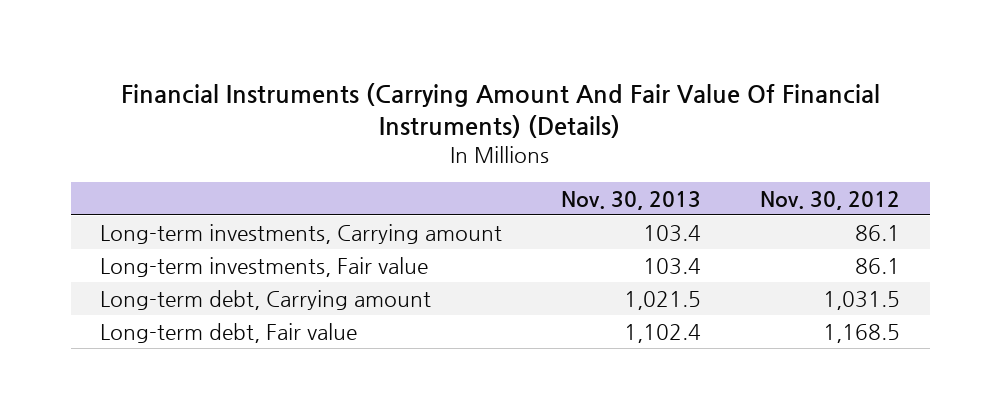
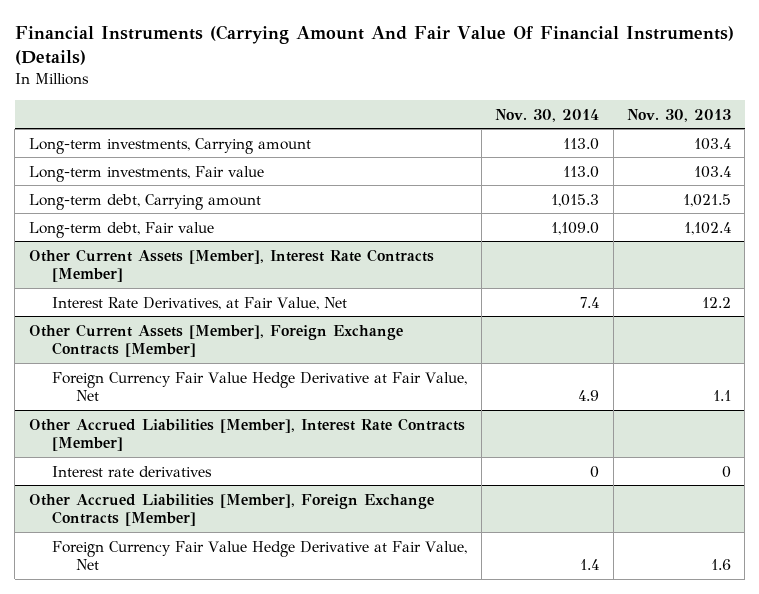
[760,190,901,210] Nov. 30, 2012 -> none
none -> [495,108,600,122] Nov. 30, 2014
none -> [28,248,434,282] Other Current Assets [Member], Interest Rate Contracts [Member]
none -> [52,296,348,310] Interest Rate Derivatives, at Fair Value, Net
none -> [28,323,403,357] Other Current Assets [Member], Foreign Exchange Contracts [Member]
none -> [52,371,468,401] Foreign Currency Fair Value Hedge Derivative at Fair Value, Net
none -> [28,417,465,451] Other Accrued Liabilities [Member], Interest Rate Contracts [Member]
none -> [52,465,213,477] Interest rate derivatives
none -> [28,493,434,526] Other Accrued Liabilities [Member], Foreign Exchange Contracts [Member]
none -> [52,540,468,570] Foreign Currency Fair Value Hedge Derivative at Fair Value, Net

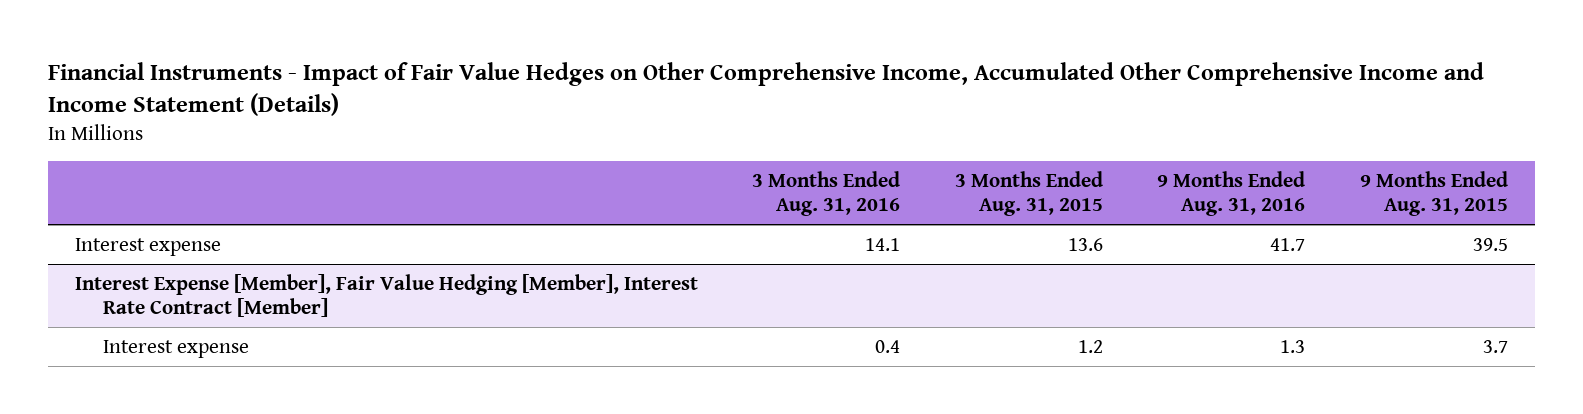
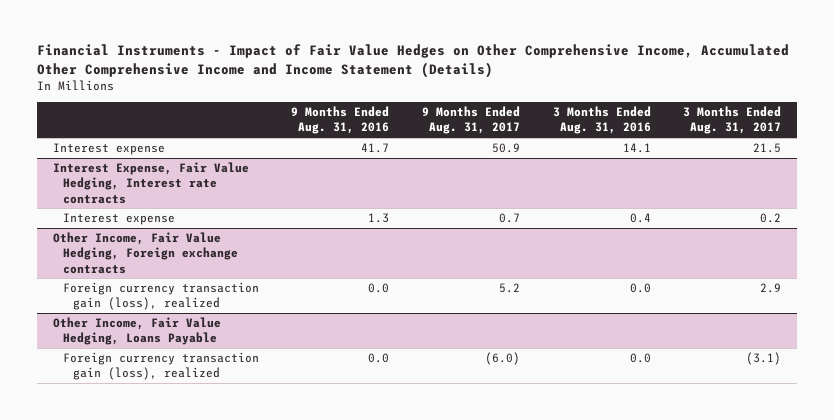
[954,171,1103,217] 3 Months Ended Aug. 31, 2015 -> none
[1359,171,1508,217] 9 Months Ended Aug. 31, 2015 -> none
none -> [422,106,521,135] 9 Months Ended Aug. 31, 2017
none -> [683,106,782,135] 3 Months Ended Aug. 31, 2017
[74,273,698,318] Interest Expense [Member], Fair Value Hedging [Member], Interest Rate Contract [Member] -> [53,162,250,204] Interest Expense, Fair Value Hedging, Interest rate contracts
none -> [53,232,238,274] Other Income, Fair Value Hedging, Foreign exchange contracts
none -> [62,282,259,311] Foreign currency transaction gain (loss), realized
none -> [53,317,222,346] Other Income, Fair Value Hedging, Loans Payable
none -> [62,352,259,381] Foreign currency transaction gain (loss), realized

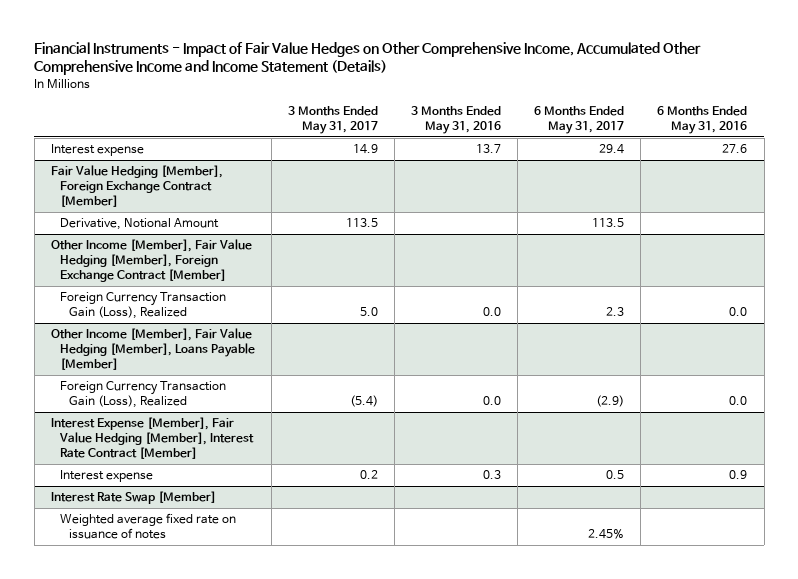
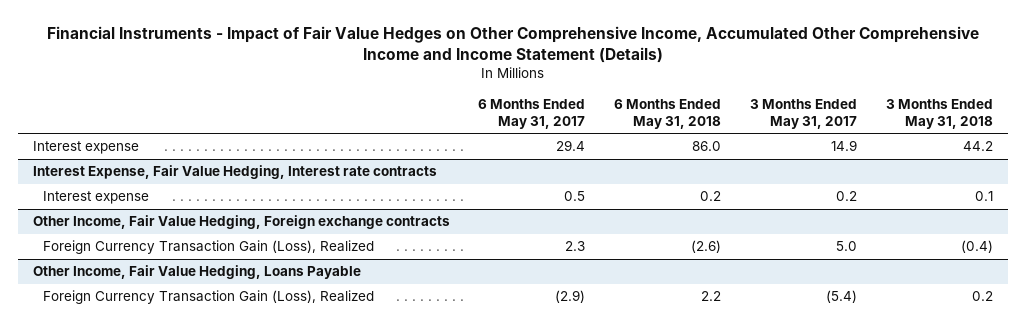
[411,106,502,135] 3 Months Ended May 31, 2016 -> none
[657,106,748,135] 6 Months Ended May 31, 2016 -> none
none -> [614,98,722,129] 6 Months Ended May 31, 2018
none -> [886,98,994,129] 3 Months Ended May 31, 2018
[50,165,223,208] Fair Value Hedging [Member], Foreign Exchange Contract [Member] -> none
[59,218,219,231] Derivative, Notional Amount -> none
none -> [32,165,437,180] Interest Expense, Fair Value Hedging, Interest rate contracts
none -> [43,191,150,205] Interest expense
[50,239,252,283] Other Income [Member], Fair Value Hedging [Member], Foreign Exchange Contract [Member] -> [32,215,450,230] Other Income, Fair Value Hedging, Foreign exchange contracts
[50,328,255,371] Other Income [Member], Fair Value Hedging [Member], Loans Payable [Member] -> [32,265,361,280] Other Income, Fair Value Hedging, Loans Payable
[50,417,254,460] Interest Expense [Member], Fair Value Hedging [Member], Interest Rate Contract [Member] -> none
[59,470,153,483] Interest expense -> none
[50,491,216,505] Interest Rate Swap [Member] -> none
[59,513,236,540] Weighted average fixed rate on issuance of notes -> none

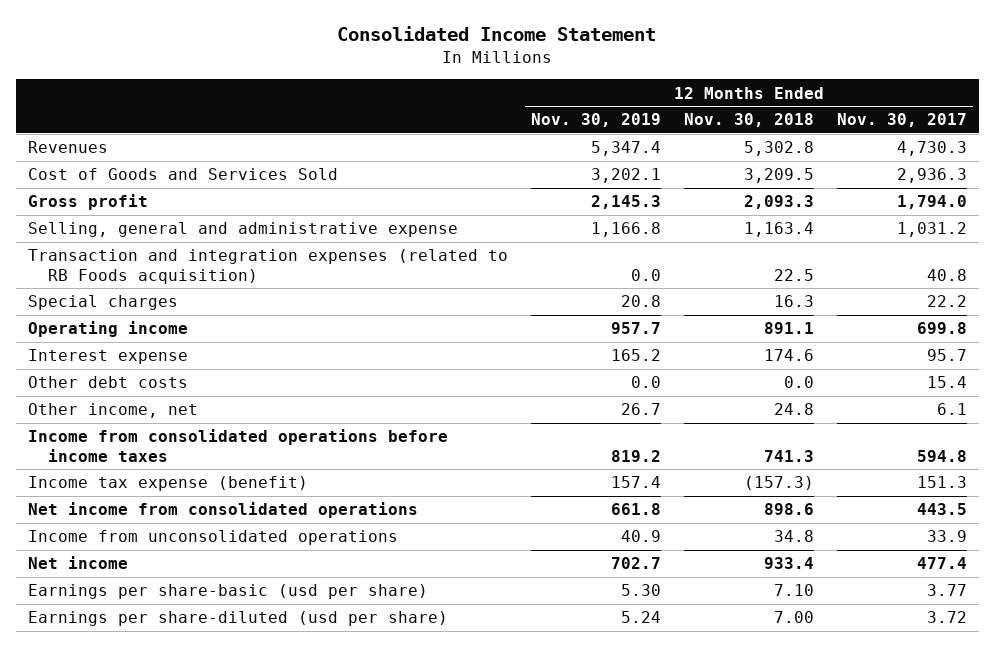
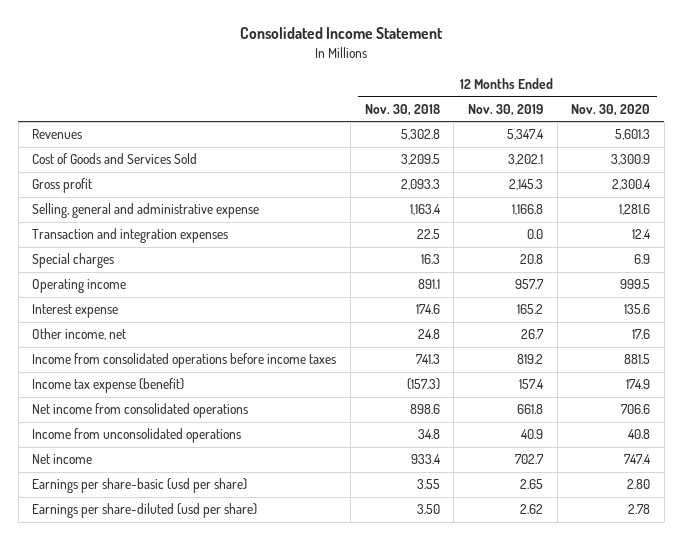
[837,113,968,128] Nov. 30, 2017 -> none
none -> [571,103,651,116] Nov. 30, 2020
[27,249,508,284] Transaction and integration expenses (related to RB Foods acquisition) -> [32,228,229,244] Transaction and integration expenses
[27,376,188,389] Other debt costs -> none
[620,584,661,597] 5.30 -> [519,479,543,490] 2.65
[774,584,815,597] 7.10 -> [416,479,440,490] 3.55
[620,611,661,624] 5.24 -> [519,504,543,515] 2.62
[774,611,815,624] 7.00 -> [416,504,440,515] 3.50

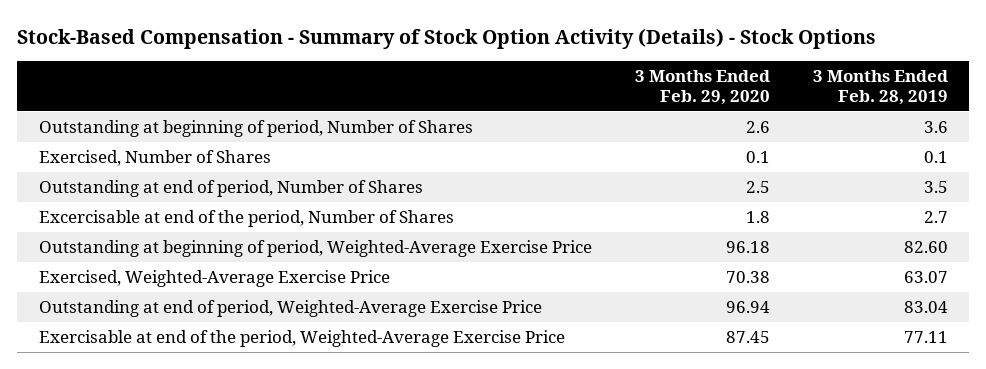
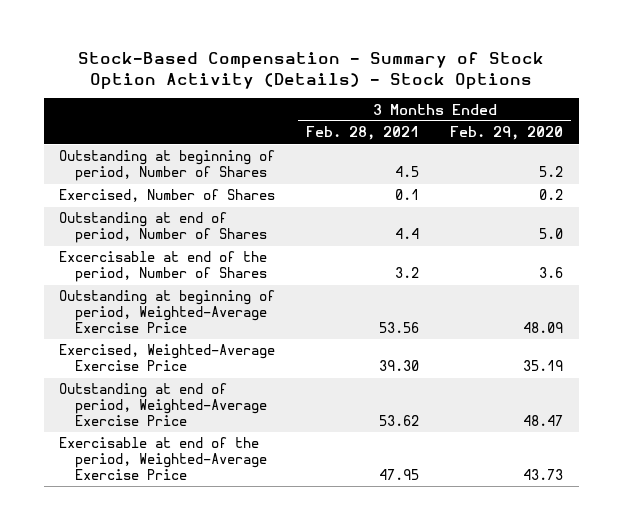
[812,69,948,106] 3 Months Ended Feb. 28, 2019 -> none
none -> [306,126,420,141] Feb. 28, 2021
[745,120,770,133] 2.6 -> [539,166,564,178] 5.2
[745,150,770,163] 0.1 -> [539,189,564,201] 0.2
[745,180,770,193] 2.5 -> [539,228,564,240] 5.0
[745,210,770,223] 1.8 -> [539,267,564,279] 3.6
[725,240,770,253] 96.18 -> [523,321,564,333] 48.09
[725,270,770,283] 70.38 -> [523,360,564,372] 35.19
[725,300,770,313] 96.94 -> [523,414,564,426] 48.47
[725,330,770,343] 87.45 -> [523,468,564,480] 43.73

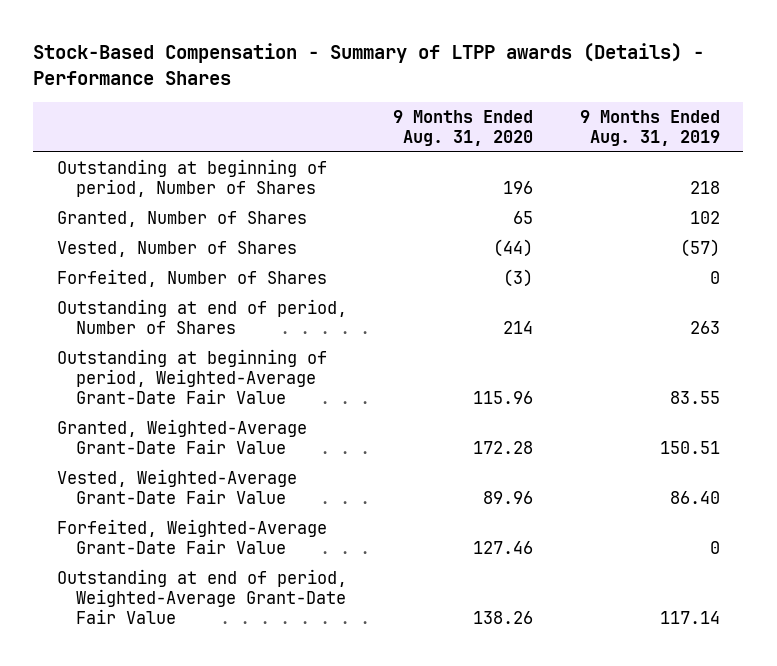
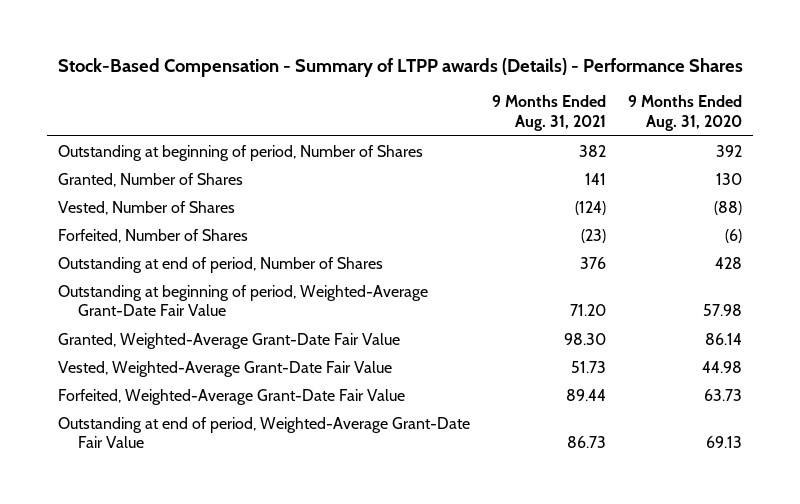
[579,109,720,146] 9 Months Ended Aug. 31, 2019 -> none
none -> [491,95,606,132] 9 Months Ended Aug. 31, 2021
[503,180,534,194] 196 -> [715,144,742,157] 392
[513,210,534,224] 65 -> [715,172,742,185] 130
[493,238,534,257] (44) -> [713,200,742,215] (88)
[503,268,534,287] (3) -> [724,228,742,243] (6)
[503,320,534,334] 214 -> [714,256,742,269] 428
[473,391,534,405] 115.96 -> [702,304,742,317] 57.98
[473,440,534,454] 172.28 -> [704,332,742,345] 86.14
[483,490,534,504] 89.96 -> [701,360,742,373] 44.98
[473,540,534,554] 127.46 -> [703,388,742,401] 63.73
[473,611,534,625] 138.26 -> [705,436,742,449] 69.13

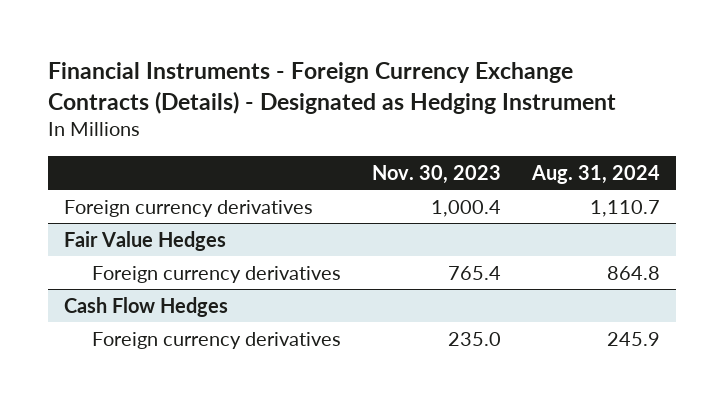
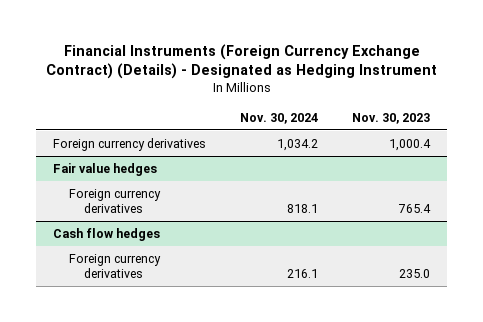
[48,62,617,114] Financial Instruments - Foreign Currency Exchange Contracts (Details) - Designated as Hedging Instrument -> [45,43,437,80] Financial Instruments (Foreign Currency Exchange Contract) (Details) - Designated as Hedging Instrument
[531,164,661,184] Aug. 31, 2024 -> none
none -> [240,112,319,124] Nov. 30, 2024
[63,230,226,251] Fair Value Hedges -> [53,162,158,176] Fair value hedges
[63,296,228,317] Cash Flow Hedges -> [53,227,161,241] Cash flow hedges

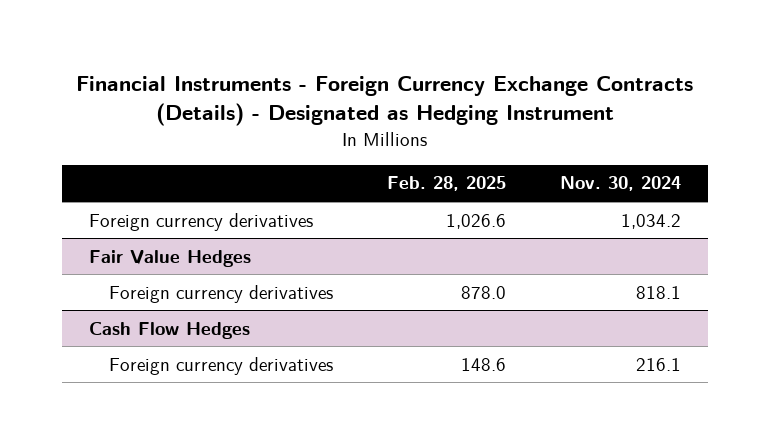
[45,43,437,80] Financial Instruments (Foreign Currency Exchange Contract) (Details) - Designated as Hedging Instrument -> [76,76,694,127] Financial Instruments - Foreign Currency Exchange Contracts (Details) - Designated as Hedging Instrument
[352,112,431,124] Nov. 30, 2023 -> none
none -> [387,176,507,192] Feb. 28, 2025
[53,162,158,176] Fair value hedges -> [89,249,252,267] Fair Value Hedges
[53,227,161,241] Cash flow hedges -> [89,321,251,339] Cash Flow Hedges

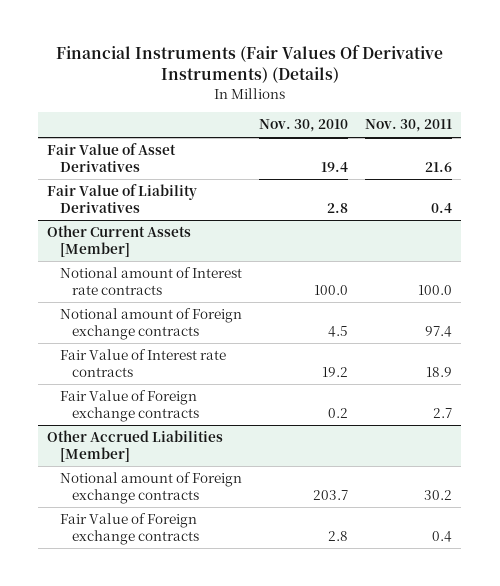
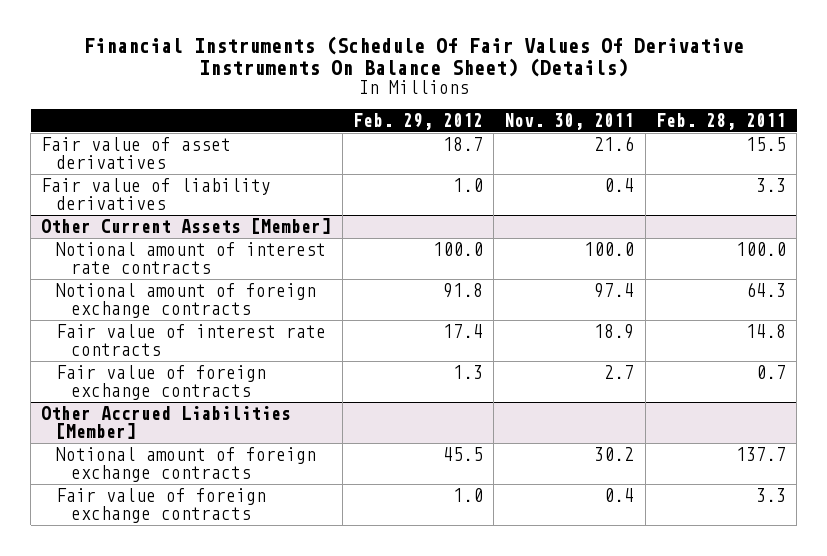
[55,45,443,84] Financial Instruments (Fair Values Of Derivative Instruments) (Details) -> [83,35,744,78] Financial Instruments (Schedule Of Fair Values Of Derivative Instruments On Balance Sheet) (Details)
[259,119,349,133] Nov. 30, 2010 -> none
none -> [352,112,483,130] Feb. 29, 2012
none -> [655,112,786,130] Feb. 28, 2011
[47,143,177,172] Fair Value of Asset Derivatives -> [41,137,232,170] Fair value of asset derivatives
[47,184,198,213] Fair Value of Liability Derivatives -> [41,178,272,211] Fair value of liability derivatives
[59,267,242,295] Notional amount of Interest rate contracts -> [56,242,327,275] Notional amount of interest rate contracts
[59,308,242,340] Notional amount of Foreign exchange contracts -> [56,283,317,319] Notional amount of foreign exchange contracts
[59,349,226,377] Fair Value of Interest rate contracts -> [56,324,327,357] Fair value of interest rate contracts
[59,390,200,422] Fair Value of Foreign exchange contracts -> [56,365,267,401] Fair value of foreign exchange contracts
[59,472,242,504] Notional amount of Foreign exchange contracts -> [56,447,317,483] Notional amount of foreign exchange contracts
[59,513,200,545] Fair Value of Foreign exchange contracts -> [56,488,267,524] Fair value of foreign exchange contracts

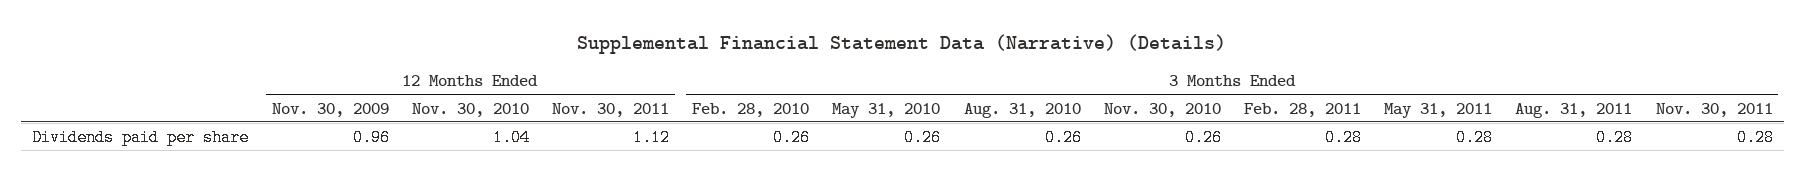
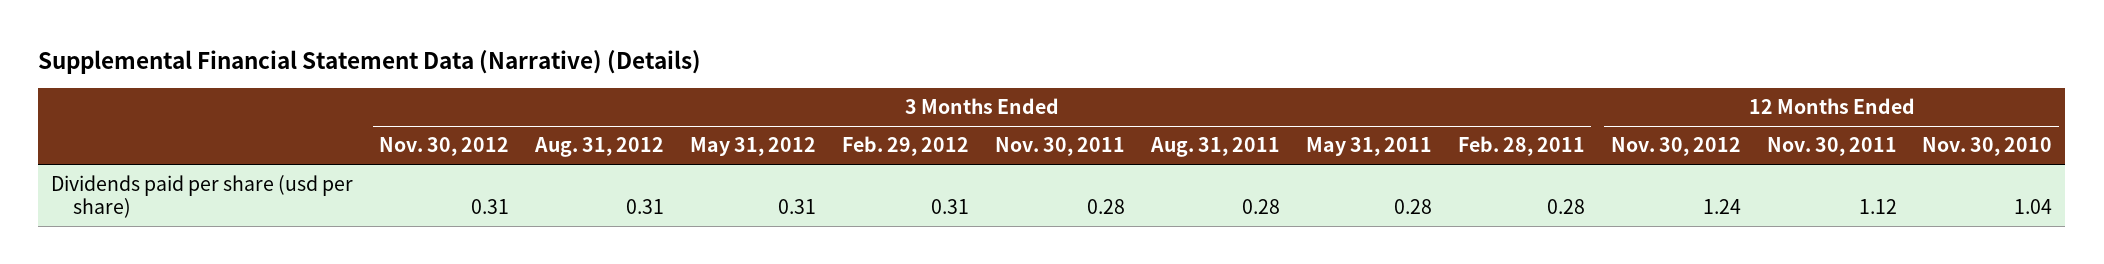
[271,102,389,117] Nov. 30, 2009 -> none
[692,102,810,117] Feb. 28, 2010 -> none
[832,102,941,118] May 31, 2010 -> none
[963,102,1081,118] Aug. 31, 2010 -> none
[1103,102,1221,117] Nov. 30, 2010 -> none
none -> [379,137,510,157] Nov. 30, 2012
none -> [534,137,665,158] Aug. 31, 2012
none -> [689,137,816,157] May 31, 2012
none -> [841,136,969,157] Feb. 29, 2012
none -> [1610,137,1741,157] Nov. 30, 2012
[32,129,250,147] Dividends paid per share -> [51,175,354,219] Dividends paid per share (usd per share)

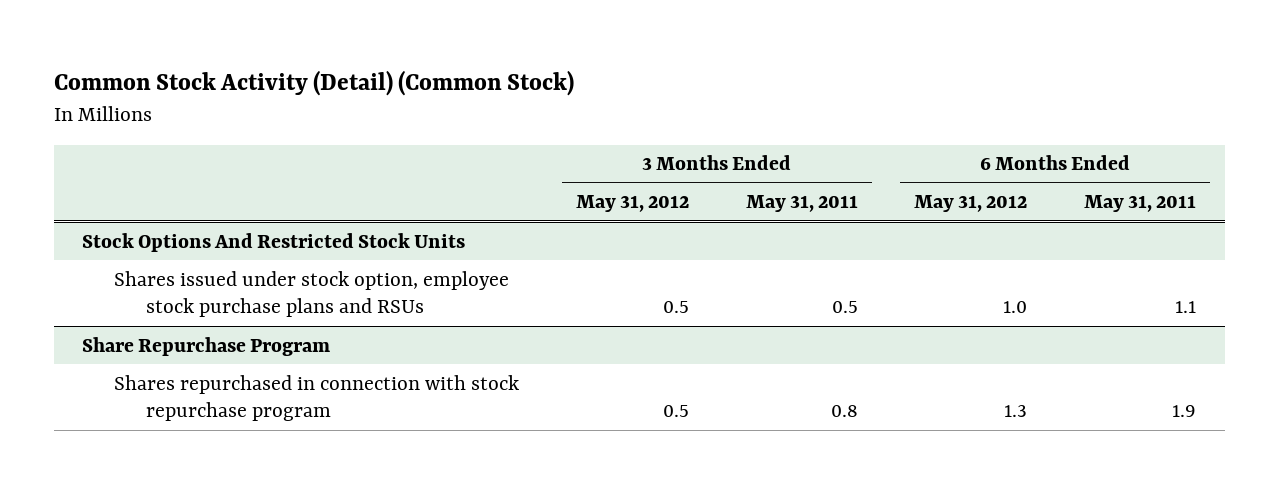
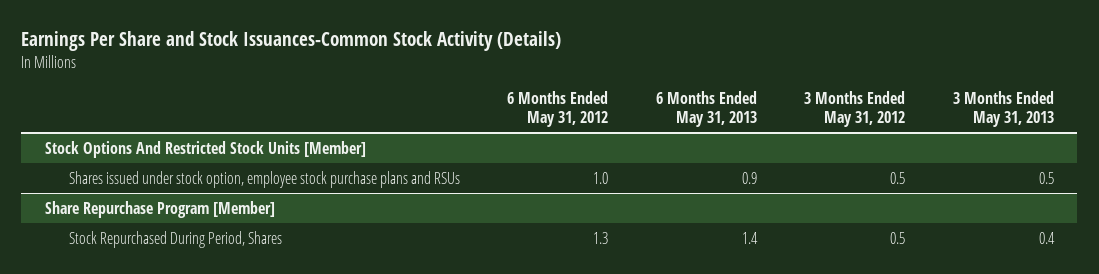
[54,70,575,97] Common Stock Activity (Detail) (Common Stock) -> [21,31,562,52] Earnings Per Share and Stock Issuances-Common Stock Activity (Details)
[745,195,858,213] May 31, 2011 -> none
[1084,195,1197,213] May 31, 2011 -> none
none -> [655,91,757,128] 6 Months Ended May 31, 2013
none -> [952,91,1054,128] 3 Months Ended May 31, 2013
[82,232,466,252] Stock Options And Restricted Stock Units -> [45,140,367,158] Stock Options And Restricted Stock Units [Member]
[82,336,331,356] Share Repurchase Program -> [45,200,276,218] Share Repurchase Program [Member]
[114,374,520,422] Shares repurchased in connection with stock repurchase program -> [68,230,282,248] Stock Repurchased During Period, Shares

